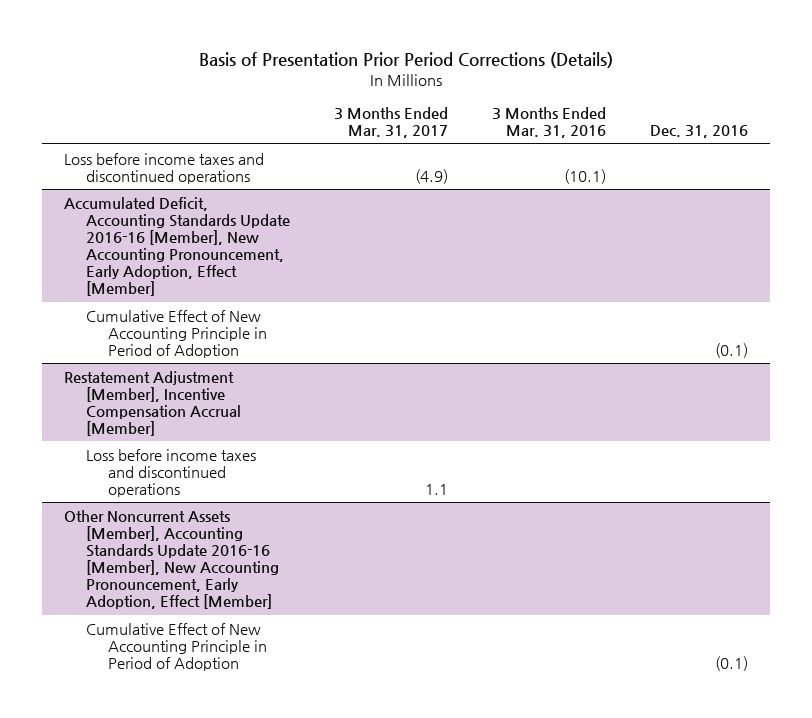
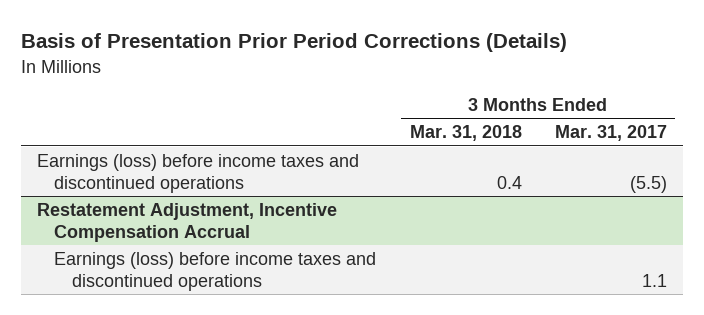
[491,107,606,139] 3 Months Ended Mar. 31, 2016 -> none
[649,125,748,139] Dec. 31, 2016 -> none
none -> [409,125,522,142] Mar. 31, 2018
[64,196,291,297] Accumulated Deficit, Accounting Standards Update 2016-16 [Member], New Accounting Pronouncement, Early Adoption, Effect [Member] -> none
[86,309,268,358] Cumulative Effect of New Accounting Principle in Period of Adoption -> none
[64,509,280,610] Other Noncurrent Assets [Member], Accounting Standards Update 2016-16 [Member], New Accounting Pronouncement, Early Adoption, Effect [Member] -> none
[86,622,268,671] Cumulative Effect of New Accounting Principle in Period of Adoption -> none
[64,152,265,184] Loss before income taxes and discontinued operations -> [37,153,360,193] Earnings (loss) before income taxes and discontinued operations
[415,168,449,184] (4.9) -> [629,175,667,193] (5.5)
[64,370,242,437] Restatement Adjustment [Member], Incentive Compensation Accrual [Member] -> [37,202,338,242] Restatement Adjustment, Incentive Compensation Accrual
[86,448,257,497] Loss before income taxes and discontinued operations -> [54,251,377,291] Earnings (loss) before income taxes and discontinued operations

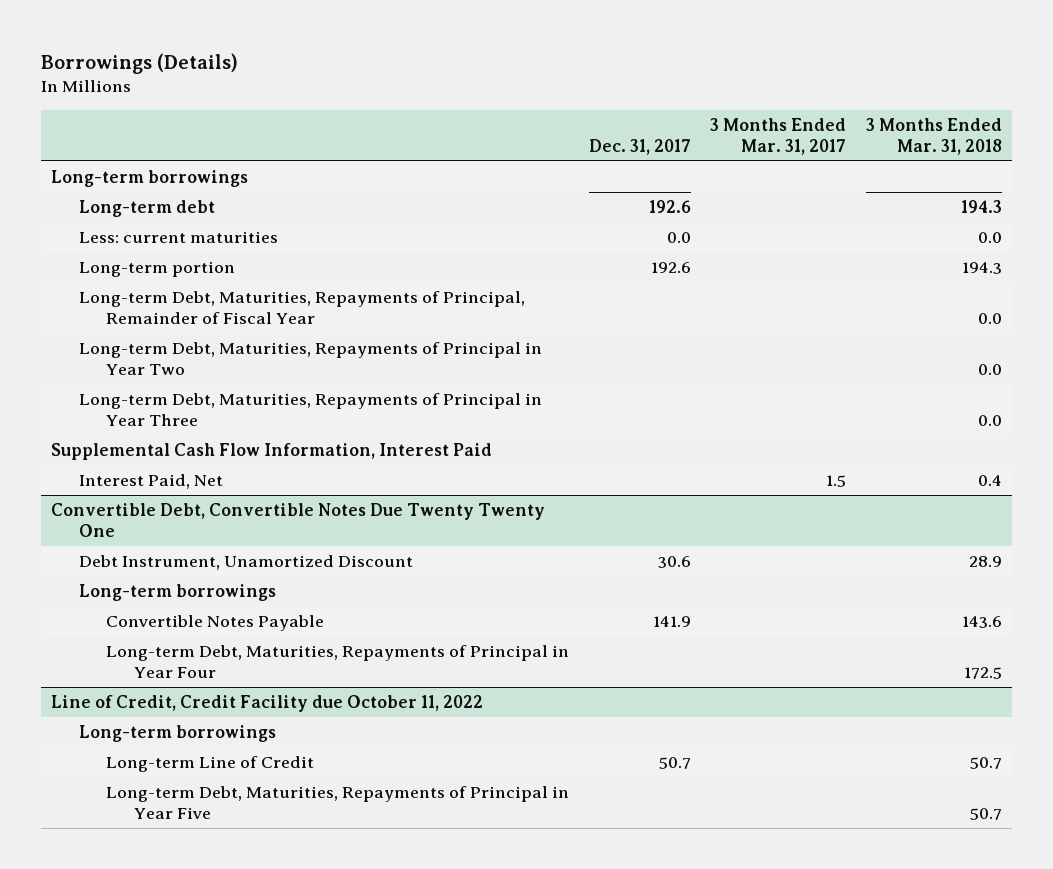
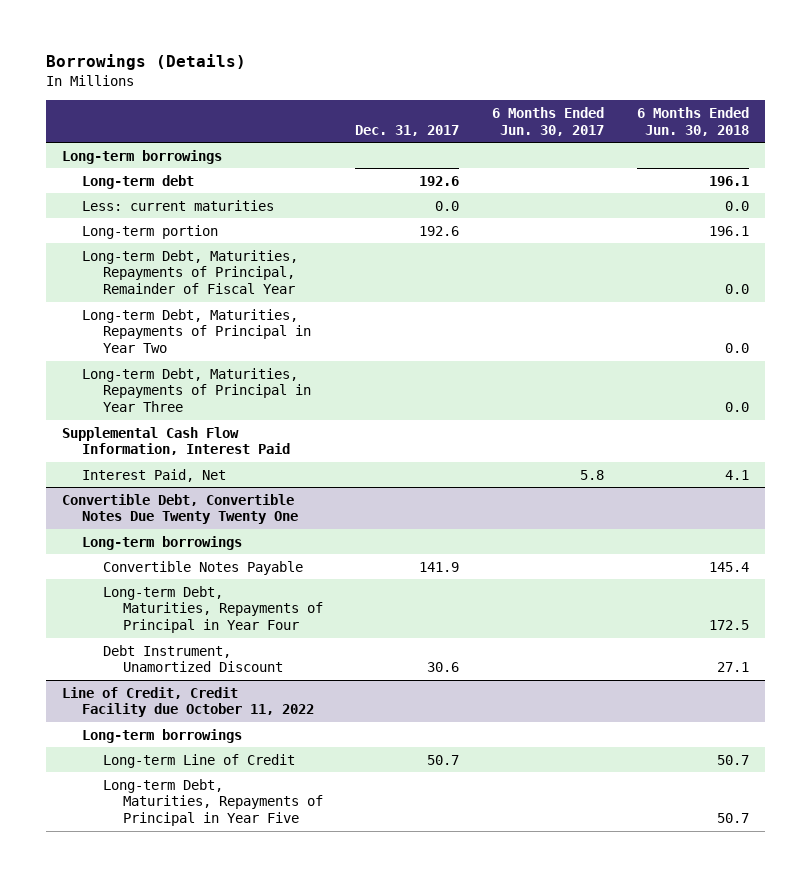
[710,117,847,155] 3 Months Ended Mar. 31, 2017 -> none
[865,117,1002,155] 3 Months Ended Mar. 31, 2018 -> none
none -> [491,106,604,136] 6 Months Ended Jun. 30, 2017
none -> [636,106,749,136] 6 Months Ended Jun. 30, 2018
[78,555,413,571] Debt Instrument, Unamortized Discount -> [102,644,283,673] Debt Instrument, Unamortized Discount

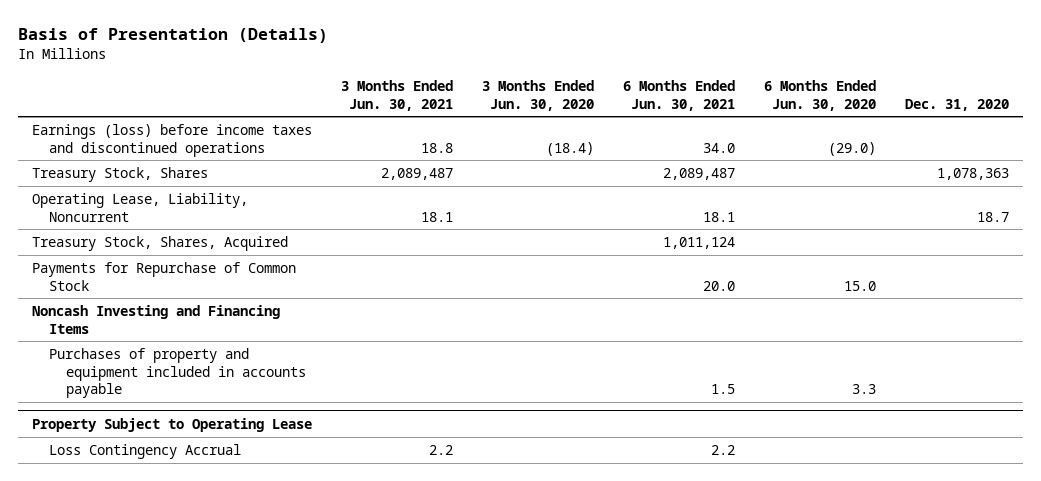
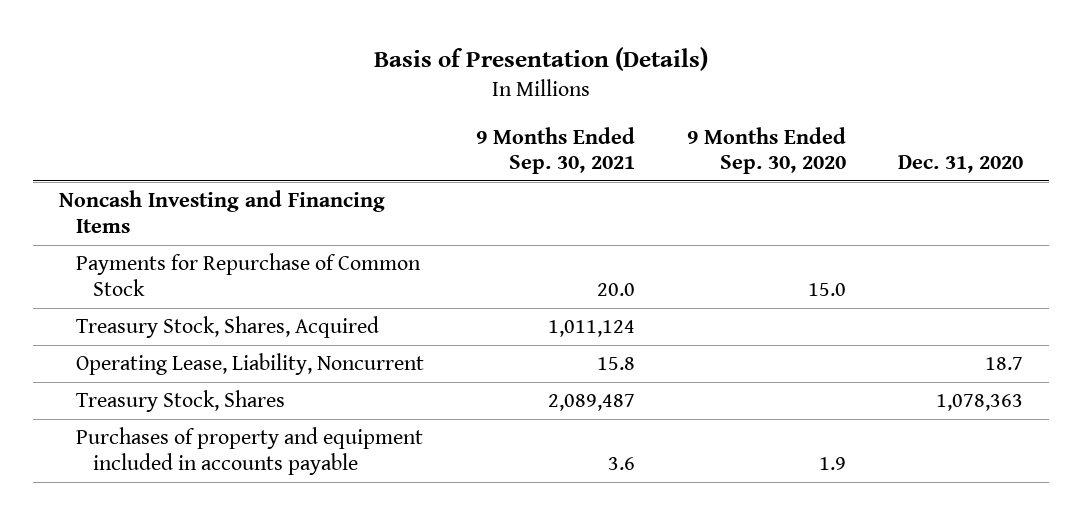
[340,79,453,111] 3 Months Ended Jun. 30, 2021 -> none
[481,79,594,111] 3 Months Ended Jun. 30, 2020 -> none
[622,79,735,111] 6 Months Ended Jun. 30, 2021 -> none
[763,79,876,111] 6 Months Ended Jun. 30, 2020 -> none
none -> [476,126,636,175] 9 Months Ended Sep. 30, 2021
none -> [686,126,846,175] 9 Months Ended Sep. 30, 2020
[32,123,313,157] Earnings (loss) before income taxes and discontinued operations -> none
[32,261,297,291] Payments for Repurchase of Common Stock -> [76,253,422,296] Payments for Repurchase of Common Stock
[32,235,289,251] Treasury Stock, Shares, Acquired -> [76,316,380,339] Treasury Stock, Shares, Acquired
[32,192,249,222] Operating Lease, Liability, Noncurrent -> [76,353,425,376] Operating Lease, Liability, Noncurrent
[32,166,209,182] Treasury Stock, Shares -> [76,390,286,413] Treasury Stock, Shares
[32,417,313,432] Property Subject to Operating Lease -> none
[48,443,241,459] Loss Contingency Accrual -> none

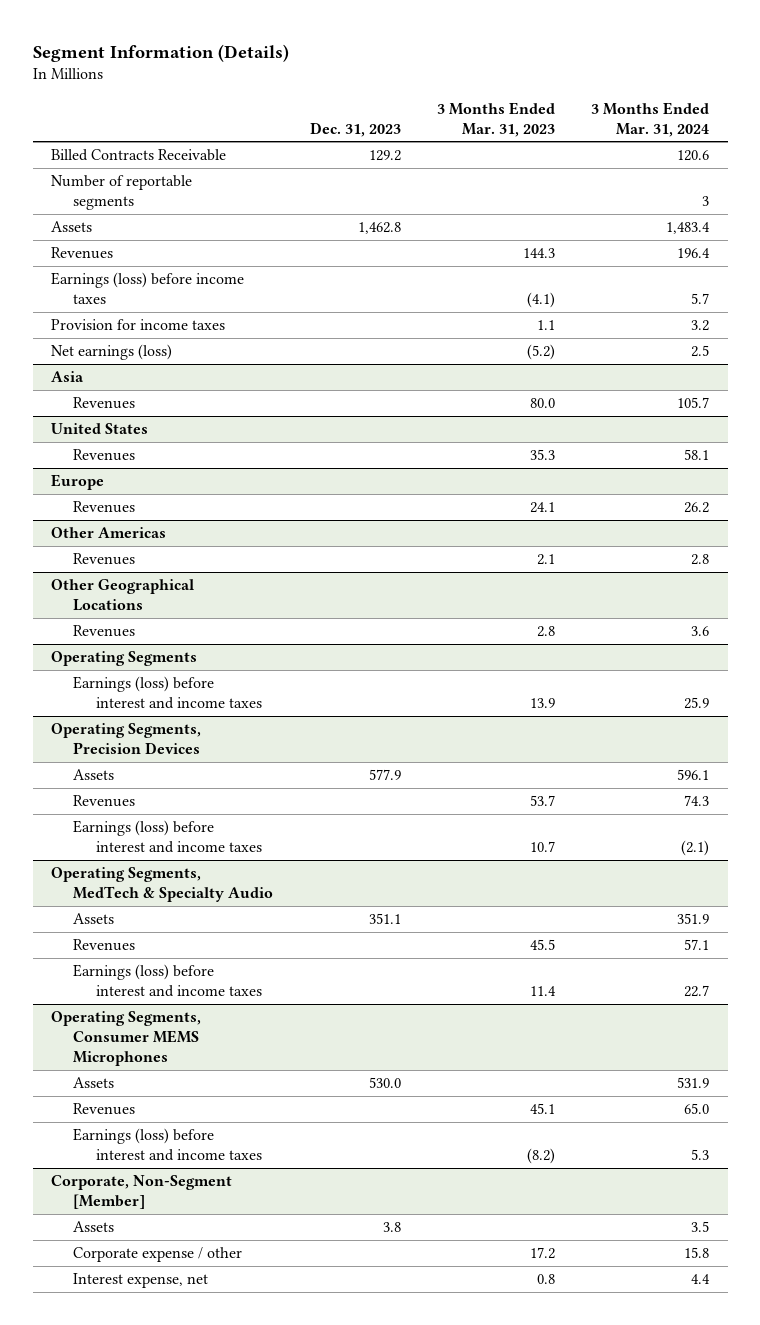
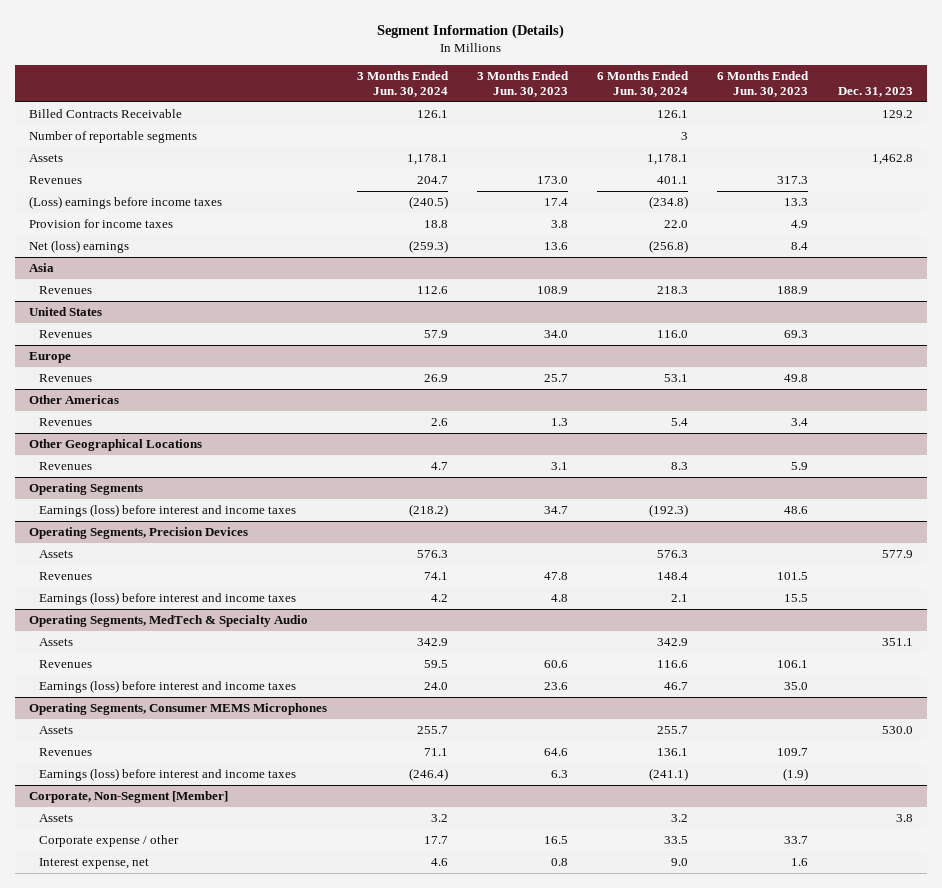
[437,101,556,137] 3 Months Ended Mar. 31, 2023 -> none
[591,101,710,137] 3 Months Ended Mar. 31, 2024 -> none
none -> [356,70,449,97] 3 Months Ended Jun. 30, 2024
none -> [476,70,569,97] 3 Months Ended Jun. 30, 2023
none -> [597,70,690,97] 6 Months Ended Jun. 30, 2024
none -> [717,70,810,97] 6 Months Ended Jun. 30, 2023
[50,272,244,305] Earnings (loss) before income taxes -> [29,196,223,210] (Loss) earnings before income taxes
[50,344,172,361] Net earnings (loss) -> [29,240,130,254] Net (loss) earnings

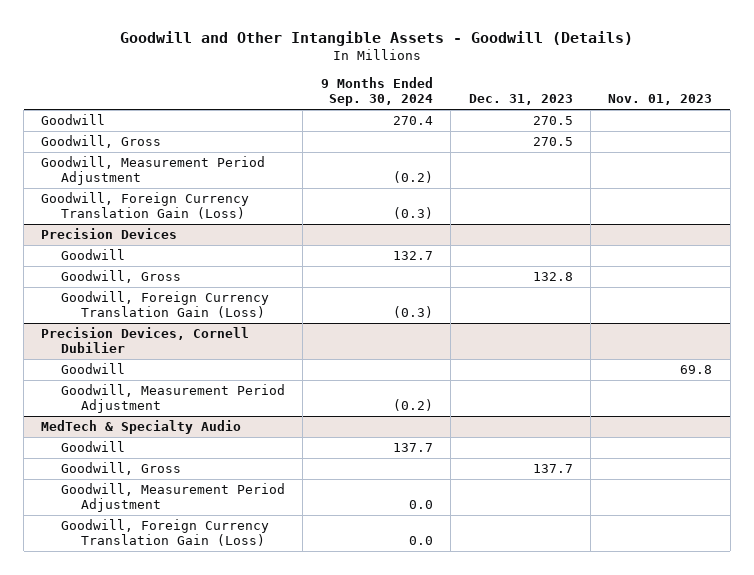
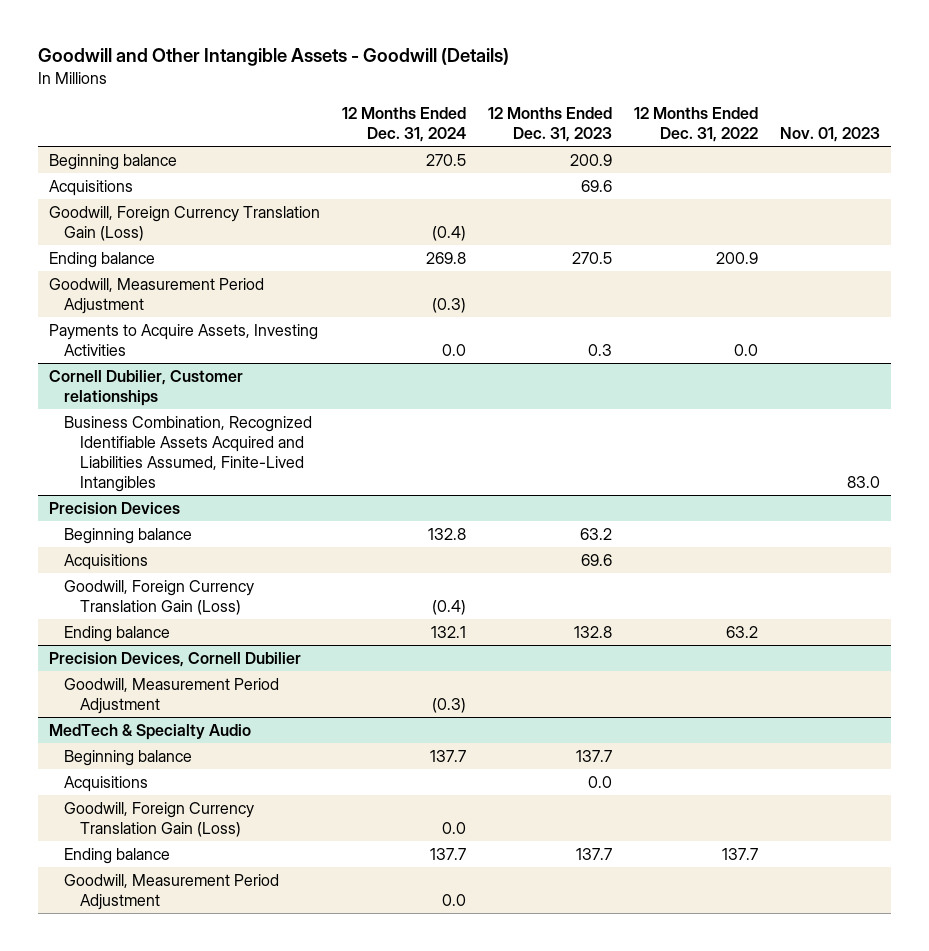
[320,77,433,107] 9 Months Ended Sep. 30, 2024 -> none
[468,94,573,106] Dec. 31, 2023 -> none
none -> [341,106,466,142] 12 Months Ended Dec. 31, 2024
none -> [488,106,613,142] 12 Months Ended Dec. 31, 2023
none -> [634,106,759,142] 12 Months Ended Dec. 31, 2022
[41,135,162,149] Goodwill, Gross -> none
[41,114,106,126] Goodwill -> [48,154,177,171] Beginning balance
none -> [48,180,133,197] Acquisitions
none -> [48,252,155,269] Ending balance
[41,156,266,186] Goodwill, Measurement Period Adjustment -> [48,278,264,314] Goodwill, Measurement Period Adjustment
none -> [48,324,318,356] Payments to Acquire Assets, Investing Activities
none -> [48,370,243,406] Cornell Dubilier, Customer relationships
none -> [64,416,313,492] Business Combination, Recognized Identifiable Assets Acquired and Liabilities Assumed, Finite-Lived Intangibles
[61,270,182,284] Goodwill, Gross -> none
[61,249,126,261] Goodwill -> [64,528,193,545] Beginning balance
none -> [64,554,149,571] Acquisitions
none -> [64,626,171,643] Ending balance
[61,363,126,375] Goodwill -> none
[61,462,182,476] Goodwill, Gross -> none
[61,441,126,453] Goodwill -> [64,750,193,767] Beginning balance
none -> [64,776,149,793] Acquisitions
none -> [64,848,171,865] Ending balance
[61,483,286,513] Goodwill, Measurement Period Adjustment -> [64,874,280,910] Goodwill, Measurement Period Adjustment

